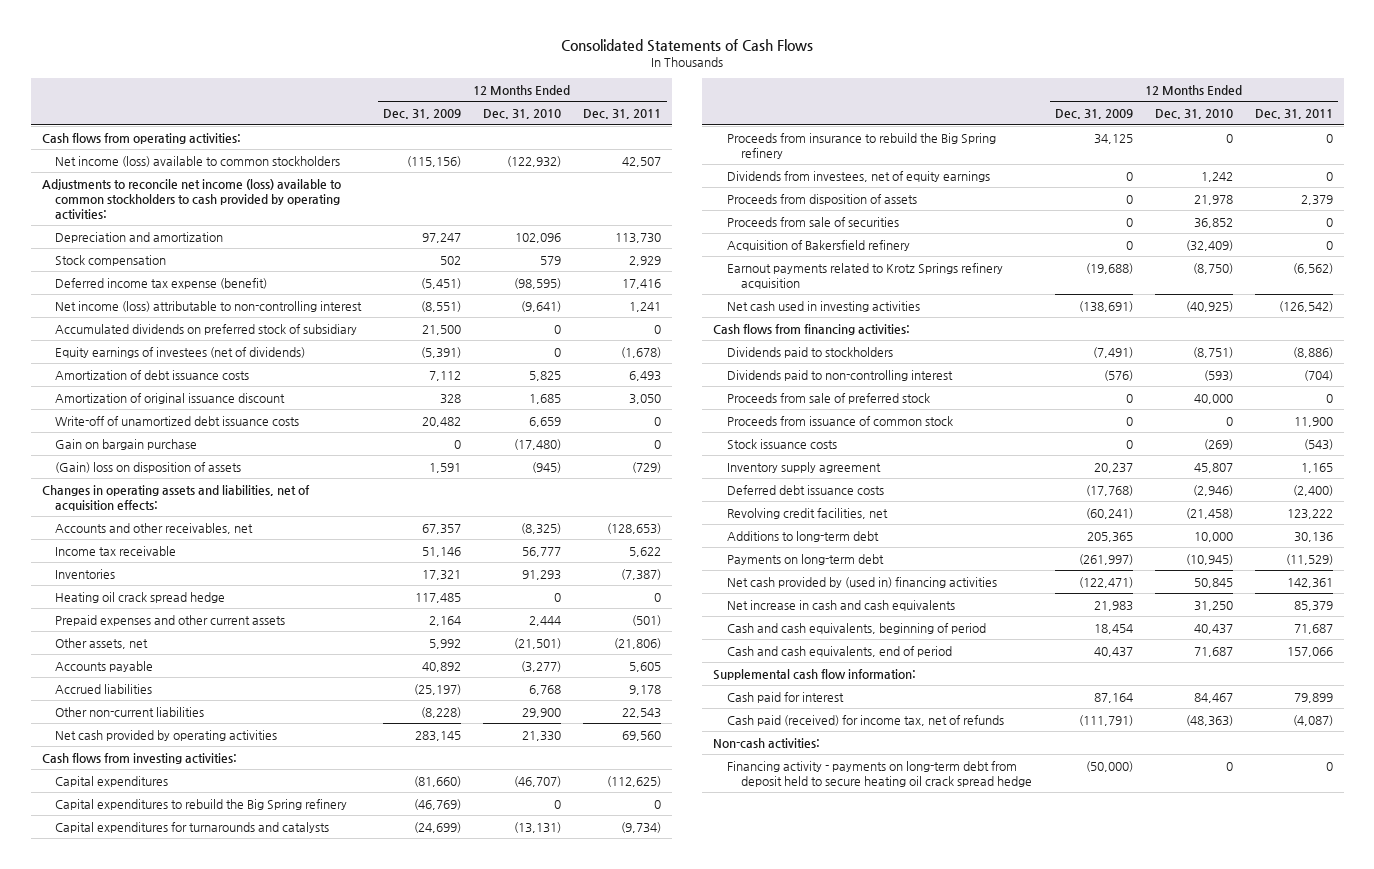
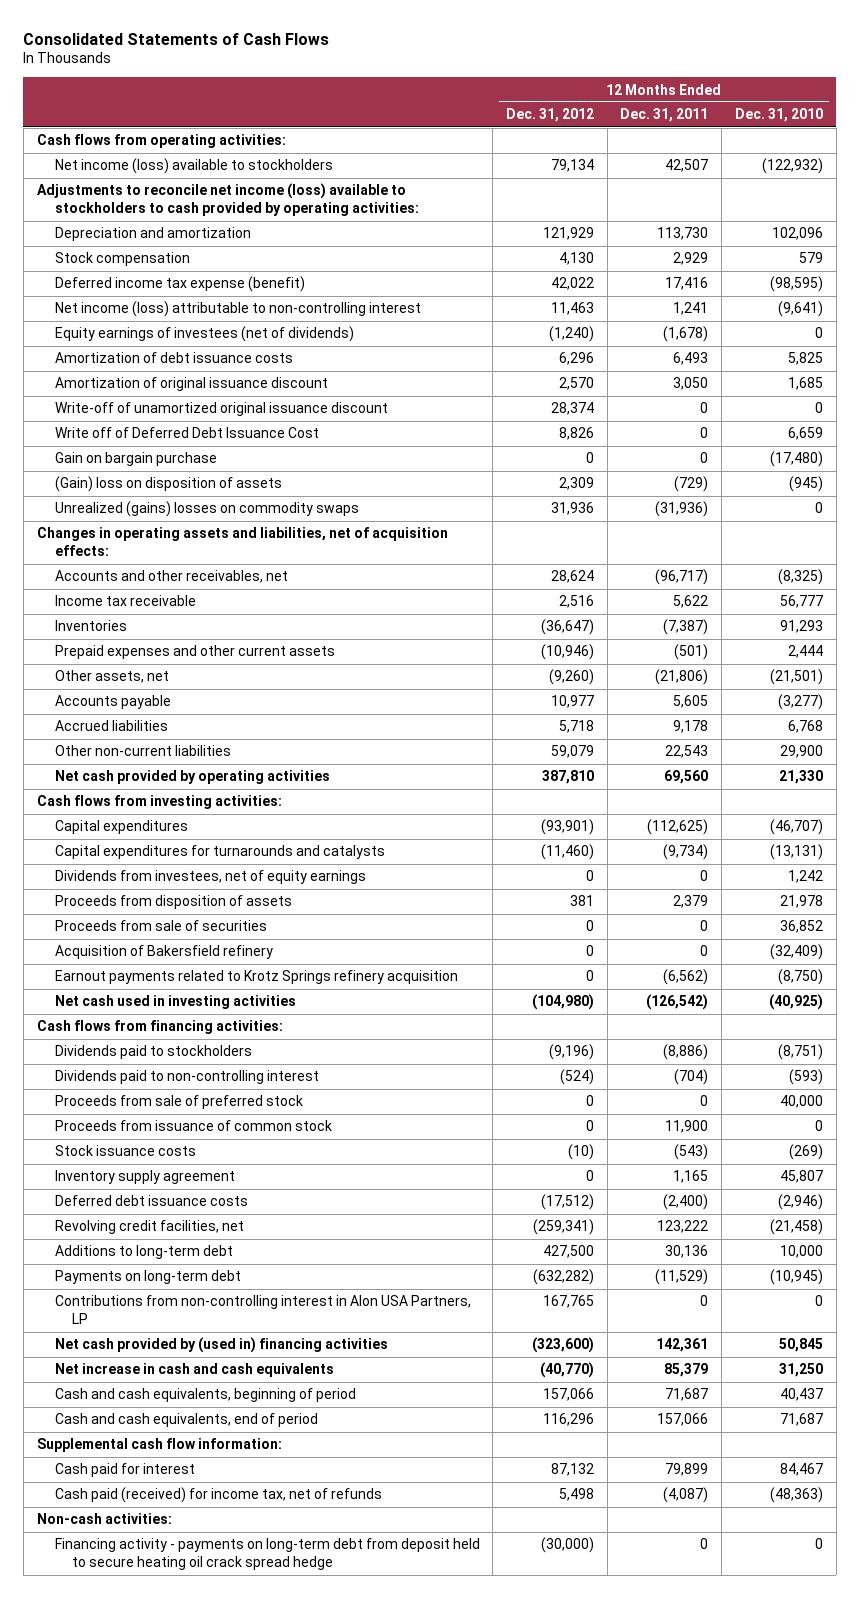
[383,109,462,120] Dec. 31, 2009 -> none
none -> [505,108,594,123] Dec. 31, 2012
[55,155,341,167] Net income (loss) available to common stockholders -> [54,158,333,175] Net income (loss) available to stockholders
[41,178,341,219] Adjustments to reconcile net income (loss) available to common stockholders to cash provided by operating activities: -> [36,183,419,217] Adjustments to reconcile net income (loss) available to stockholders to cash provided by operating activities:
[55,323,358,335] Accumulated dividends on preferred stock of subsidiary -> none
none -> [54,402,388,417] Write-off of unamortized original issuance discount
[55,415,300,426] Write-off of unamortized debt issuance costs -> [54,427,319,439] Write off of Deferred Debt Issuance Cost
none -> [54,501,359,518] Unrealized (gains) losses on commodity swaps
[607,522,662,534] (128,653) -> [655,569,709,586] (96,717)
[55,591,226,603] Heating oil crack spread hedge -> none
[55,798,348,810] Capital expenditures to rebuild the Big Spring refinery -> none
[727,132,997,159] Proceeds from insurance to rebuild the Big Spring refinery -> none
none -> [54,1295,471,1325] Contributions from non-controlling interest in Alon USA Partners, LP

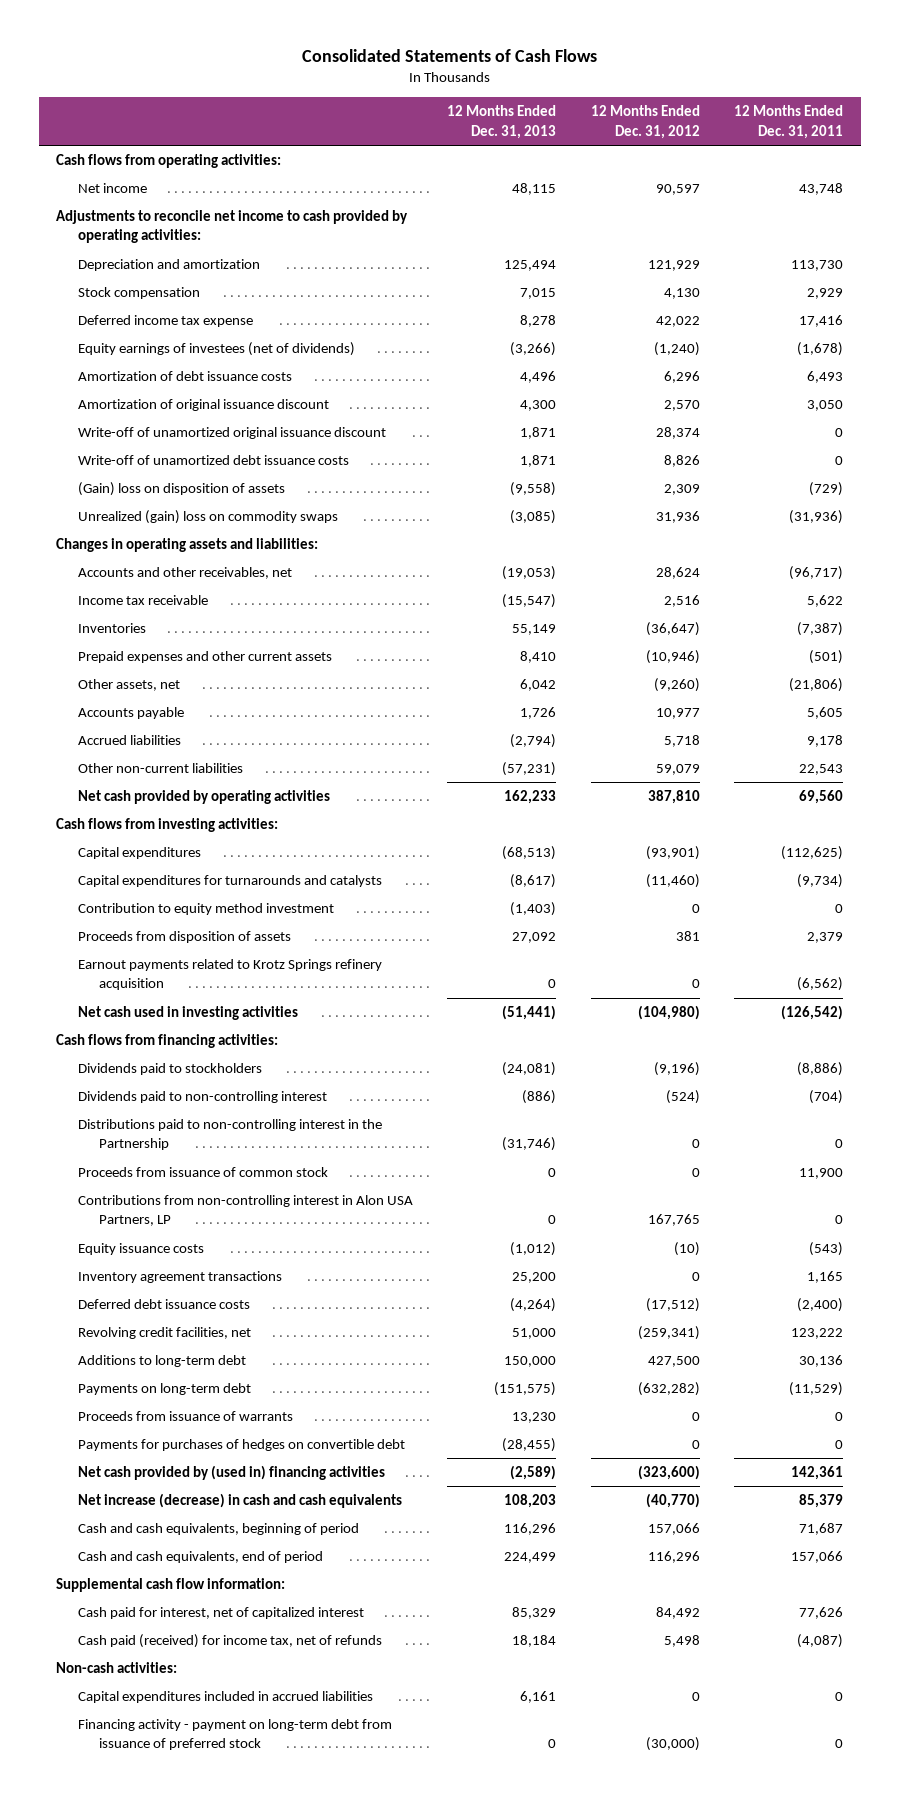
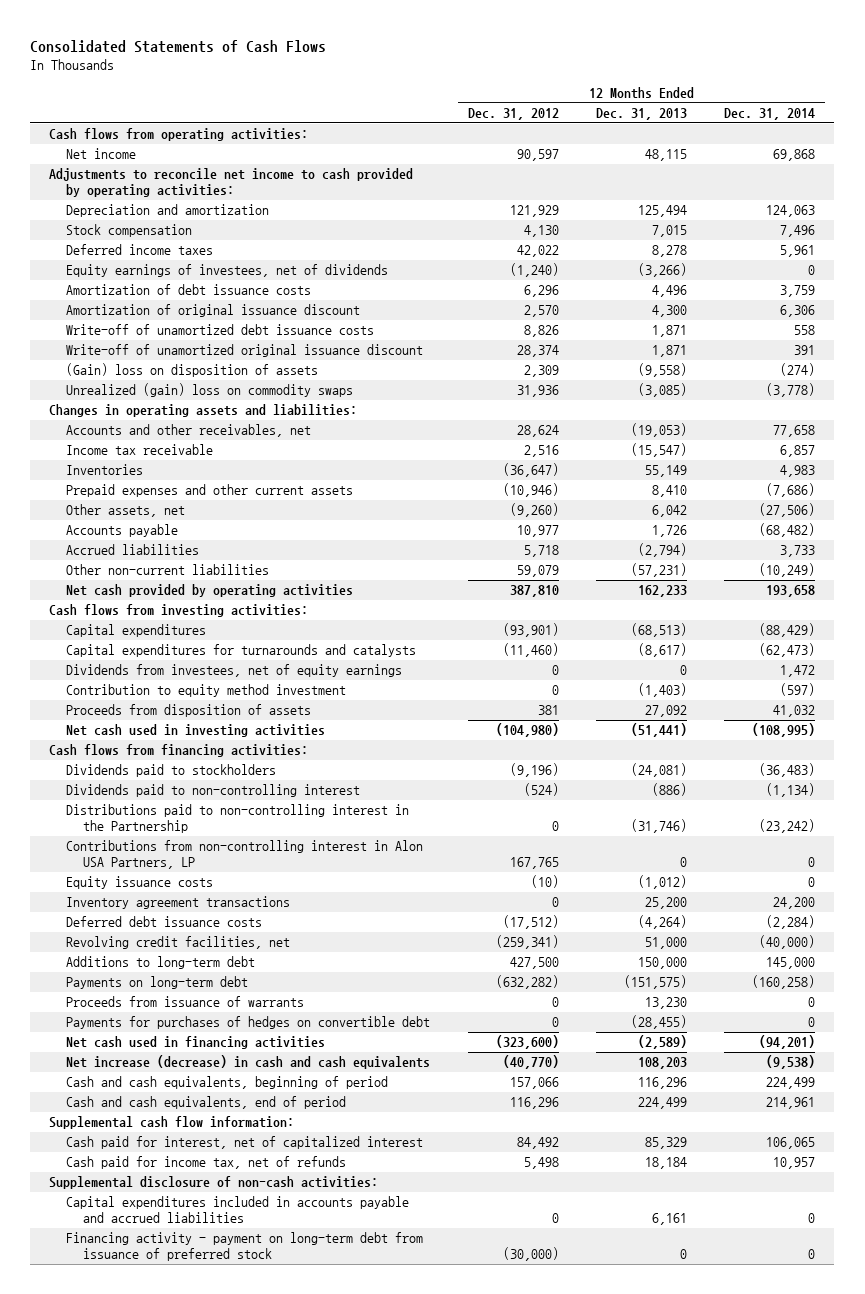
[734,105,844,139] 12 Months Ended Dec. 31, 2011 -> none
none -> [724,107,816,120] Dec. 31, 2014
[77,315,253,328] Deferred income tax expense -> [66,244,214,256] Deferred income taxes
[77,342,355,357] Equity earnings of investees (net of dividends) -> [66,264,389,278] Equity earnings of investees, net of dividends
[77,427,386,440] Write-off of unamortized original issuance discount -> [66,344,424,358] Write-off of unamortized original issuance discount
none -> [66,664,403,678] Dividends from investees, net of equity earnings
[77,959,382,991] Earnout payments related to Krotz Springs refinery acquisition -> none
[77,1167,328,1178] Proceeds from issuance of common stock -> none
[77,1465,385,1481] Net cash provided by (used in) financing activities -> [66,1036,326,1050] Net cash used in financing activities
[77,1634,382,1649] Cash paid (received) for income tax, net of refunds -> [66,1156,347,1170] Cash paid for income tax, net of refunds
[55,1662,177,1674] Non-cash activities: -> [49,1176,379,1190] Supplemental disclosure of non-cash activities:
[77,1691,373,1704] Capital expenditures included in accrued liabilities -> [66,1196,410,1223] Capital expenditures included in accounts payable and accrued liabilities

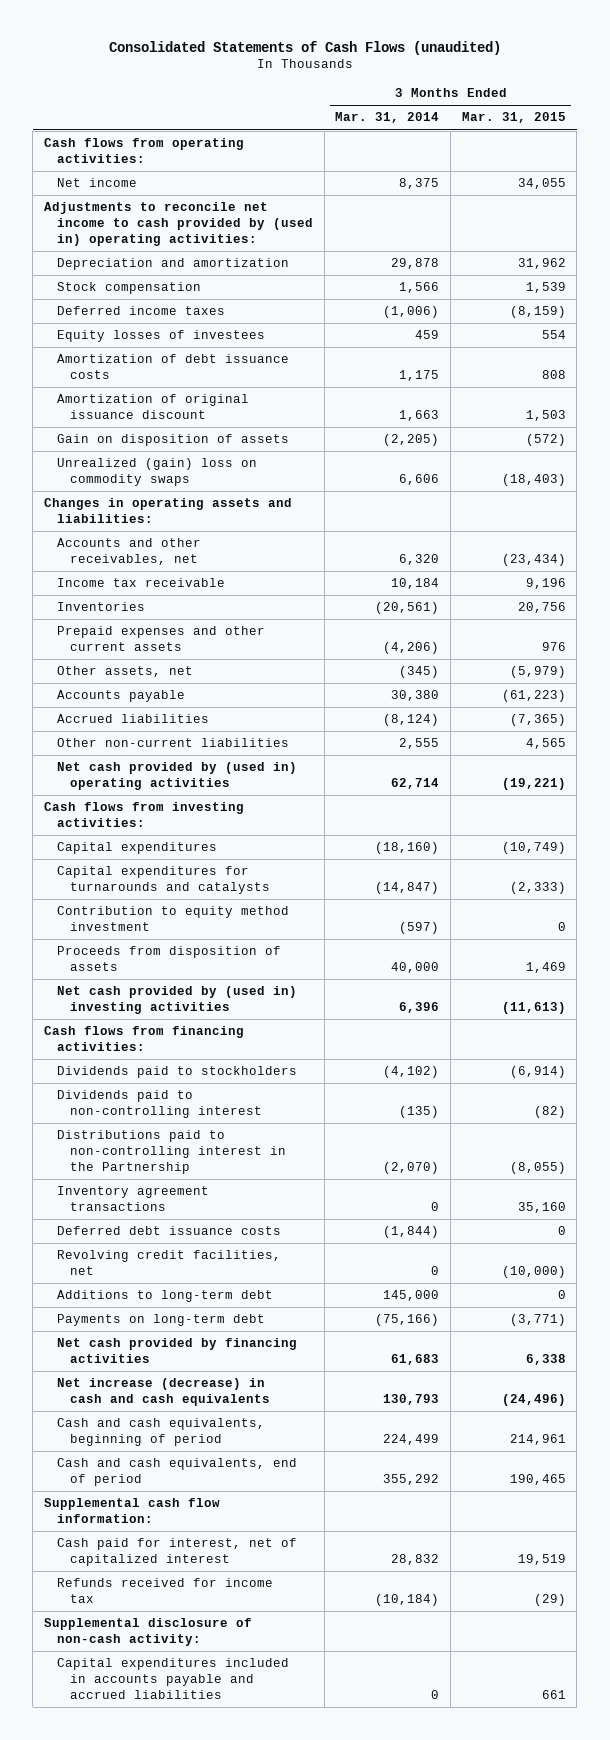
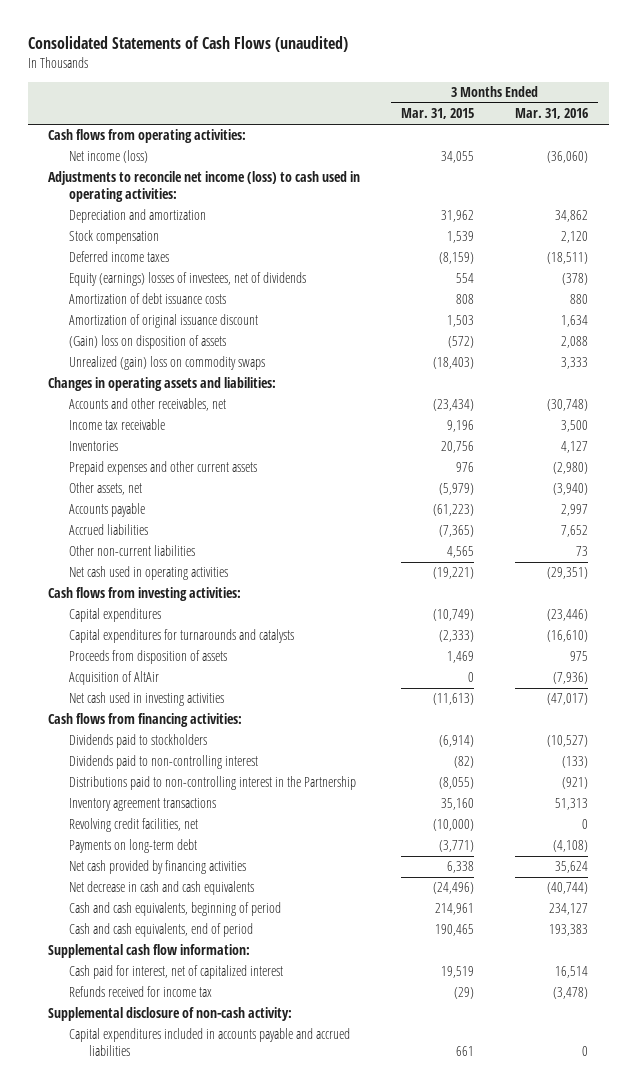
[335,112,440,124] Mar. 31, 2014 -> none
none -> [515,108,589,120] Mar. 31, 2016
[56,178,137,188] Net income -> [68,150,148,164] Net income (loss)
[43,202,313,246] Adjustments to reconcile net income to cash provided by (used in) operating activities: -> [48,171,361,203] Adjustments to reconcile net income (loss) to cash used in operating activities:
[56,330,265,343] Equity losses of investees -> [68,272,306,287] Equity (earnings) losses of investees, net of dividends
[56,434,289,447] Gain on disposition of assets -> [68,335,226,350] (Gain) loss on disposition of assets
[56,762,297,791] Net cash provided by (used in) operating activities -> [68,566,228,581] Net cash used in operating activities
[56,906,289,932] Contribution to equity method investment -> none
none -> [68,671,159,686] Acquisition of AltAir
[56,986,297,1015] Net cash provided by (used in) investing activities -> [68,692,224,707] Net cash used in investing activities
[56,1226,281,1236] Deferred debt issuance costs -> none
[56,1290,273,1303] Additions to long-term debt -> none
[56,1378,271,1407] Net increase (decrease) in cash and cash equivalents -> [68,881,254,896] Net decrease in cash and cash equivalents

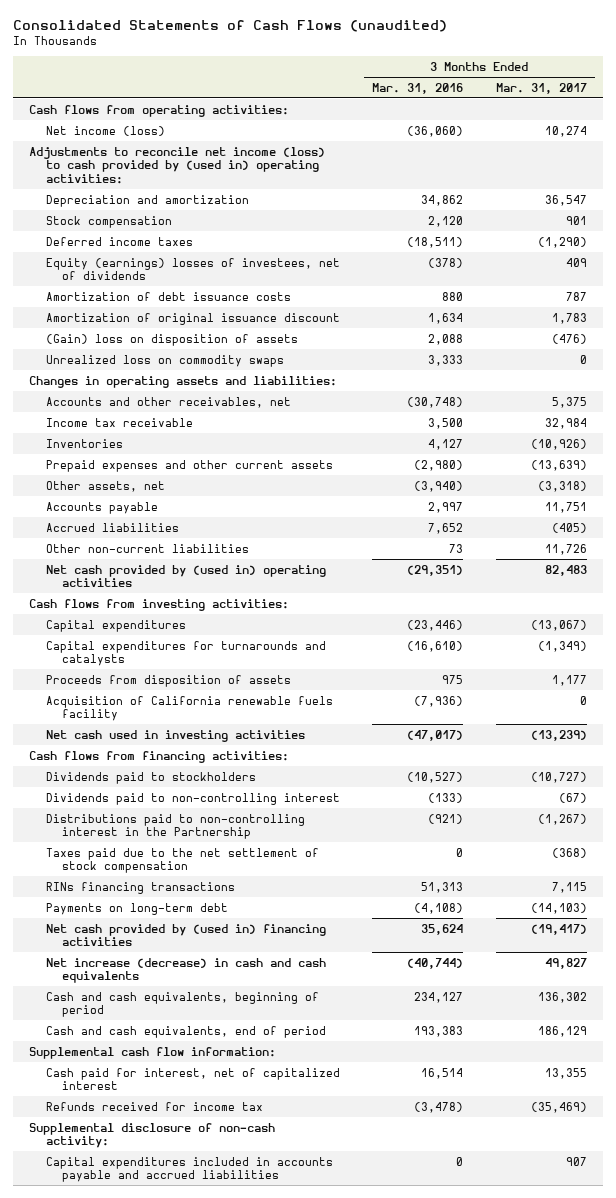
[401,108,475,120] Mar. 31, 2015 -> none
none -> [495,82,587,94] Mar. 31, 2017
[48,171,361,203] Adjustments to reconcile net income (loss) to cash used in operating activities: -> [29,146,326,184] Adjustments to reconcile net income (loss) to cash provided by (used in) operating activities:
[68,356,265,371] Unrealized (gain) loss on commodity swaps -> [45,354,284,367] Unrealized loss on commodity swaps
[68,566,228,581] Net cash used in operating activities -> [45,564,326,588] Net cash provided by (used in) operating activities
[68,671,159,686] Acquisition of AltAir -> [45,695,333,722] Acquisition of California renewable fuels facility
[68,818,198,833] Revolving credit facilities, net -> none
none -> [45,847,319,874] Taxes paid due to the net settlement of stock compensation
[68,798,216,812] Inventory agreement transactions -> [45,881,235,894] RINs financing transactions
[68,860,246,875] Net cash provided by financing activities -> [45,923,326,947] Net cash provided by (used in) financing activities
[68,881,254,896] Net decrease in cash and cash equivalents -> [45,957,326,984] Net increase (decrease) in cash and cash equivalents

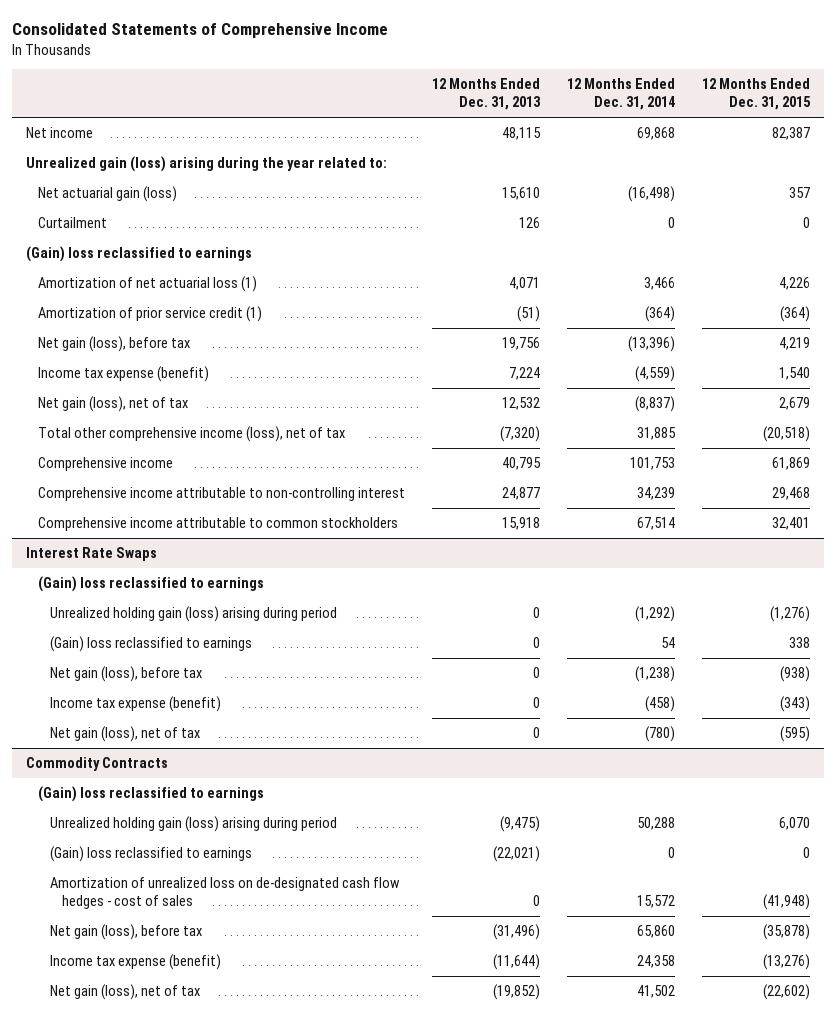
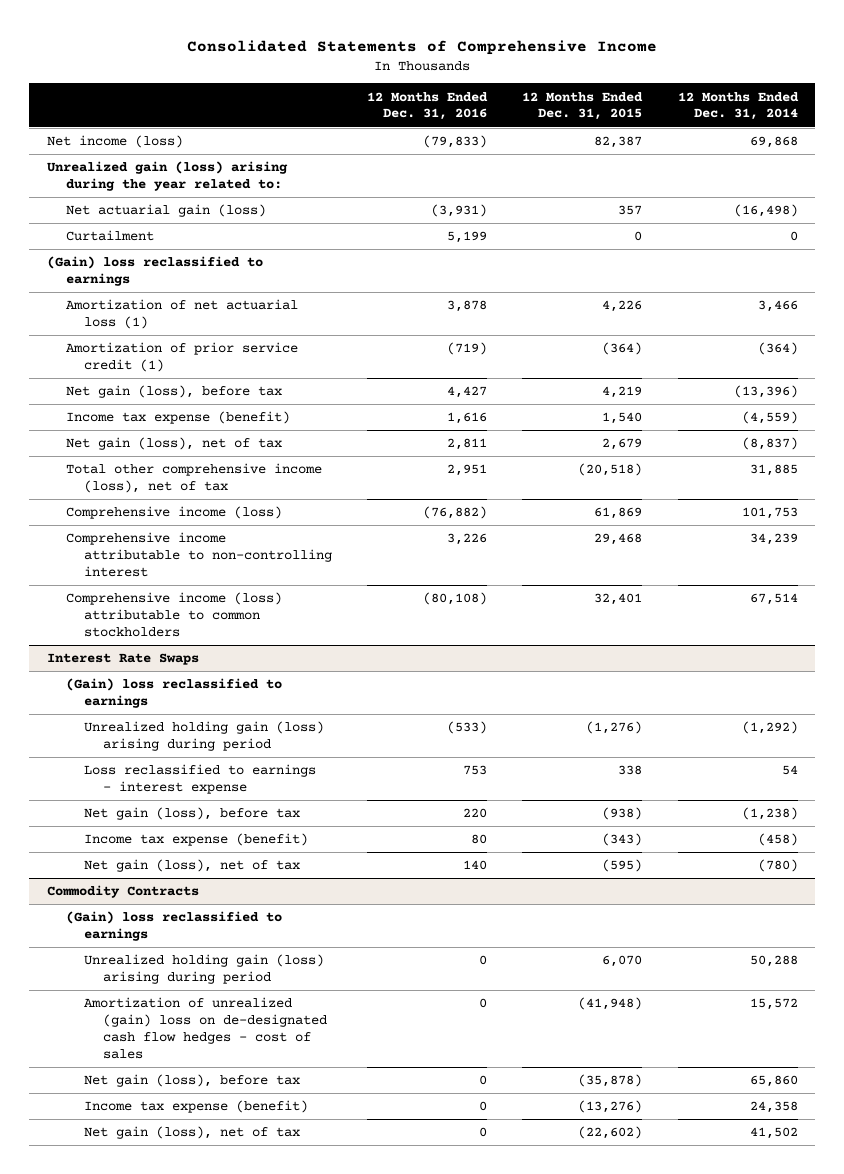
[432,78,542,111] 12 Months Ended Dec. 31, 2013 -> none
none -> [367,91,489,121] 12 Months Ended Dec. 31, 2016
[25,126,93,138] Net income -> [46,135,183,149] Net income (loss)
[37,456,173,471] Comprehensive income -> [65,506,282,520] Comprehensive income (loss)
[37,516,398,531] Comprehensive income attributable to common stockholders -> [65,592,282,637] Comprehensive income (loss) attributable to common stockholders
[50,635,253,652] (Gain) loss reclassified to earnings -> [84,764,317,795] Loss reclassified to earnings - interest expense
[50,845,253,862] (Gain) loss reclassified to earnings -> none
[50,876,401,910] Amortization of unrealized loss on de-designated cash flow hedges - cost of sales -> [84,997,327,1059] Amortization of unrealized (gain) loss on de-designated cash flow hedges - cost of sales

